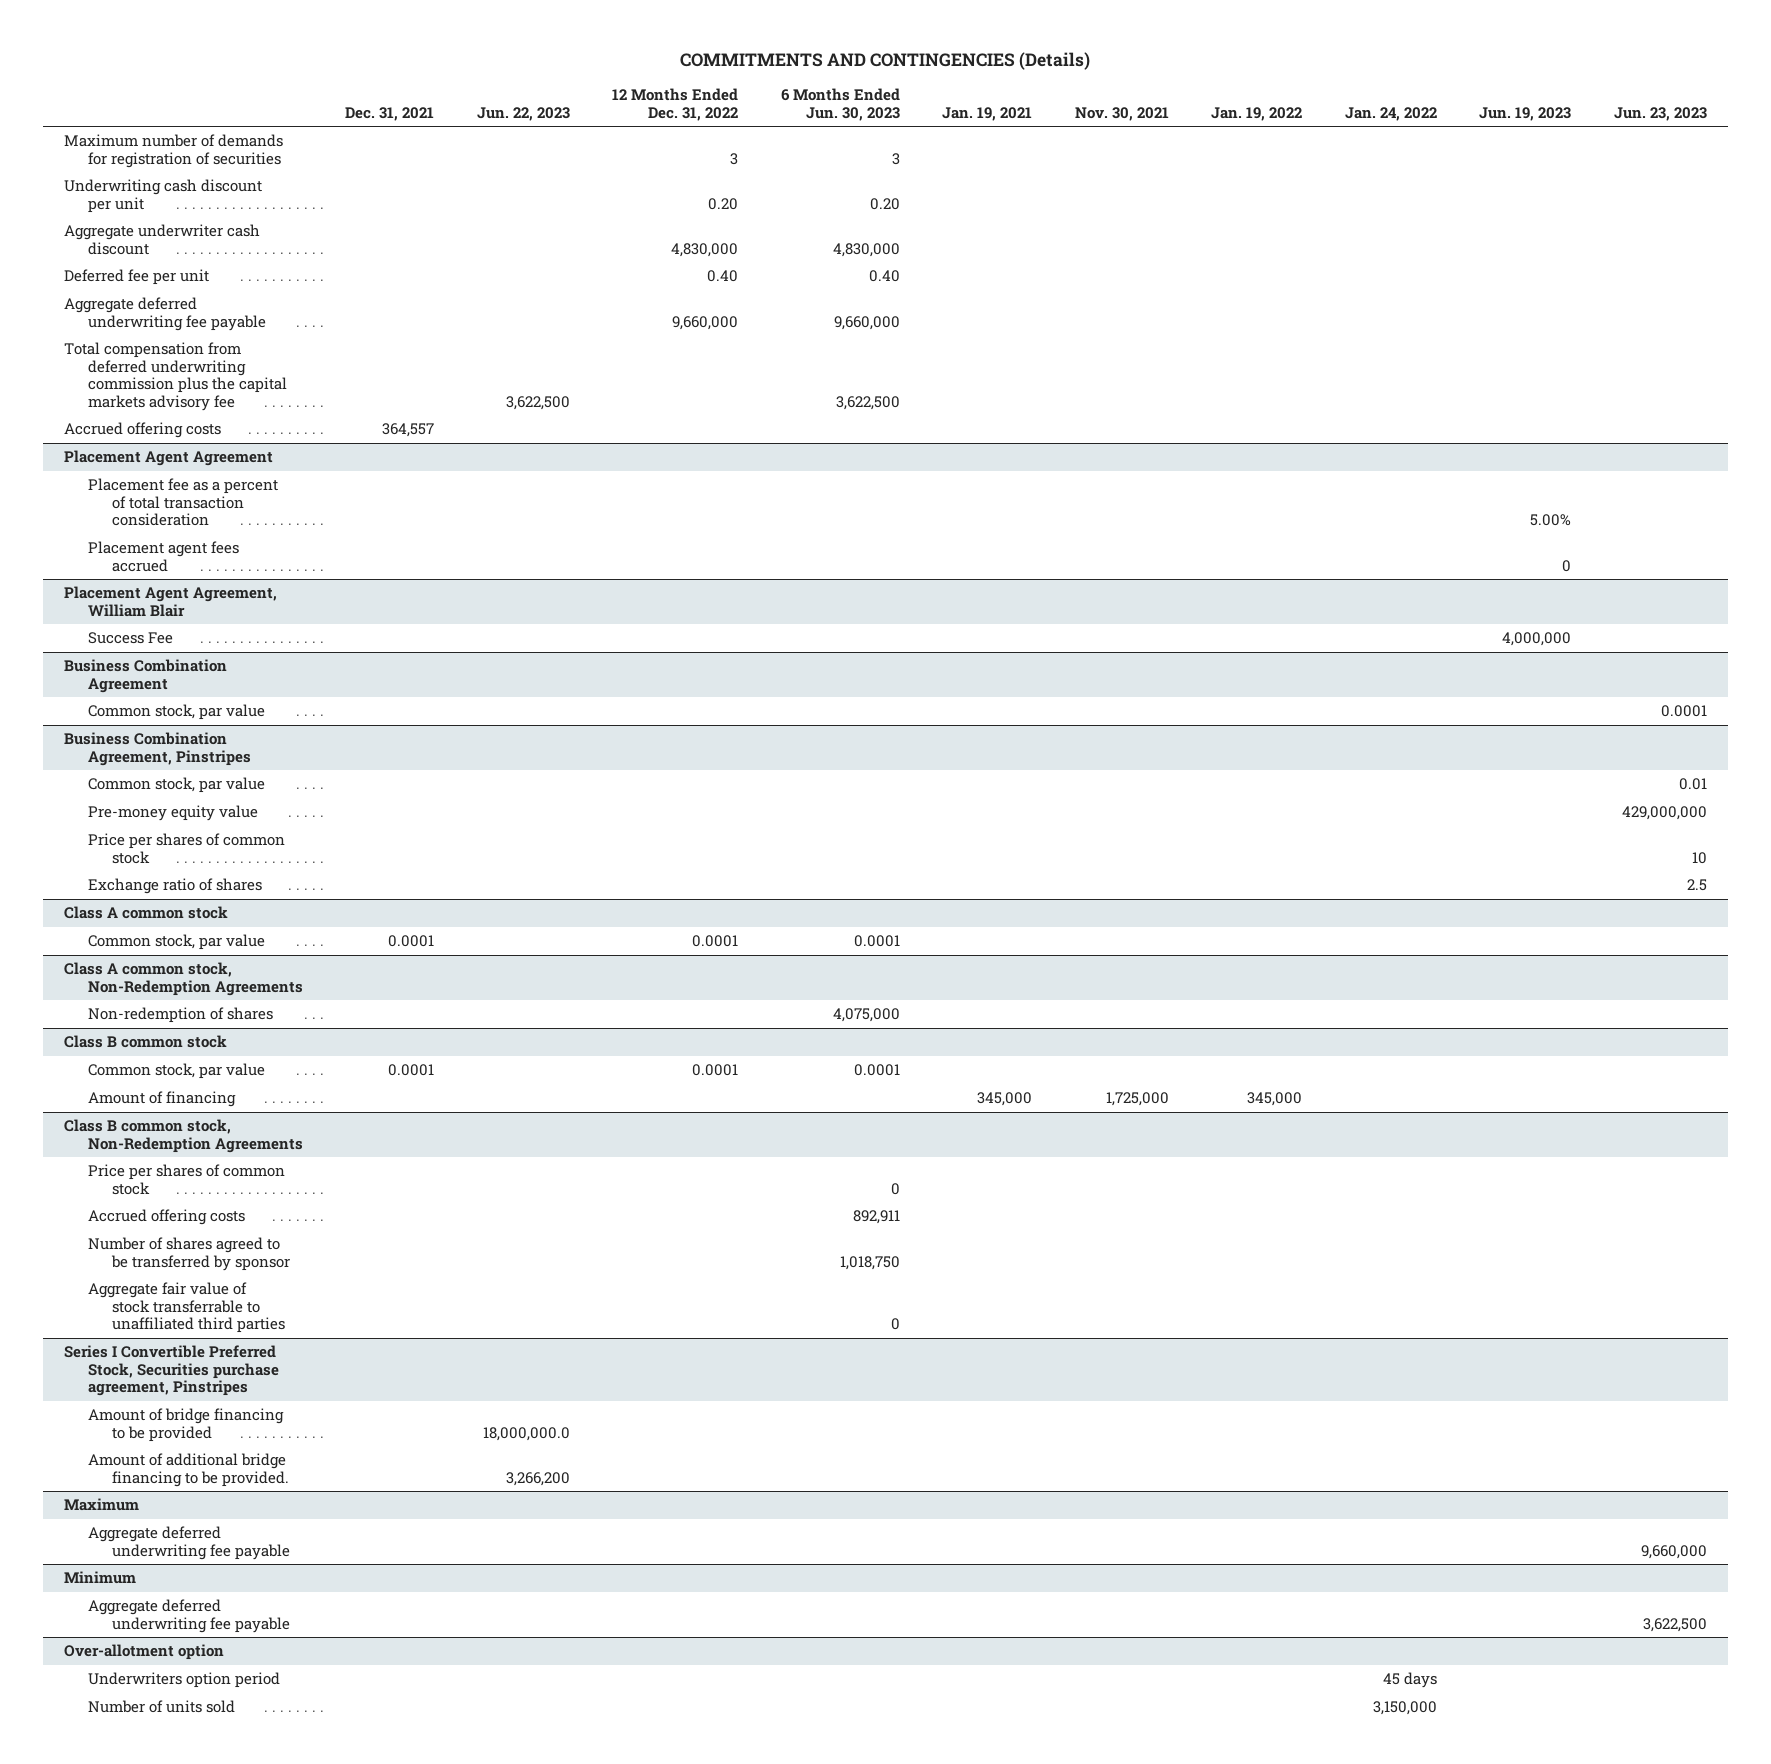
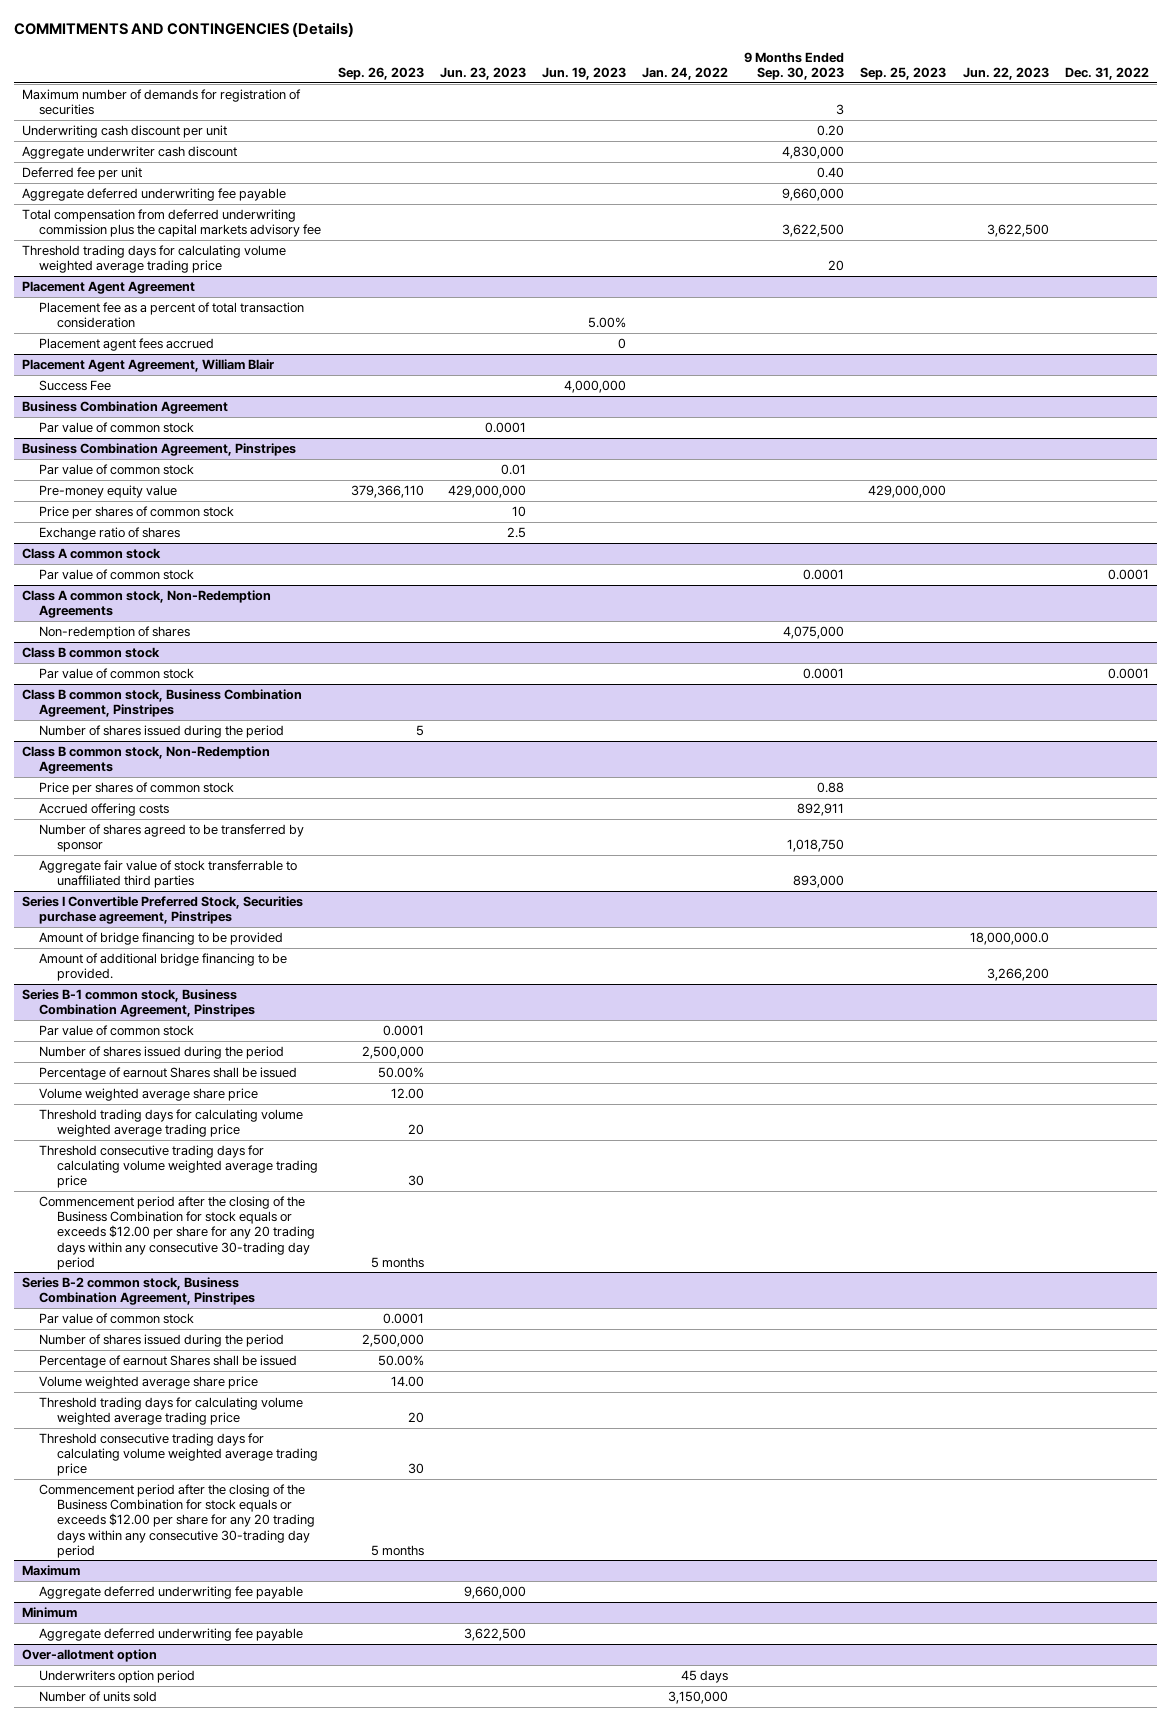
[345,107,435,122] Dec. 31, 2021 -> none
[612,88,739,122] 12 Months Ended Dec. 31, 2022 -> none
[780,88,900,122] 6 Months Ended Jun. 30, 2023 -> none
[942,107,1033,122] Jan. 19, 2021 -> none
[1074,107,1169,122] Nov. 30, 2021 -> none
[1211,107,1303,122] Jan. 19, 2022 -> none
none -> [337,67,424,81] Sep. 26, 2023
none -> [744,52,845,81] 9 Months Ended Sep. 30, 2023
none -> [860,67,947,81] Sep. 25, 2023
none -> [1064,67,1149,81] Dec. 31, 2022
[64,422,222,439] Accrued offering costs -> none
none -> [21,244,286,274] Threshold trading days for calculating volume weighted average trading price
[87,704,265,721] Common stock, par value -> [39,421,195,433] Par value of common stock
[87,777,265,794] Common stock, par value -> [39,463,195,475] Par value of common stock
[87,934,265,951] Common stock, par value -> [39,568,195,580] Par value of common stock
[87,1091,236,1108] Amount of financing -> none
[87,1063,265,1080] Common stock, par value -> [39,667,195,679] Par value of common stock
none -> [21,688,302,718] Class B common stock, Business Combination Agreement, Pinstripes
none -> [39,724,285,738] Number of shares issued during the period
none -> [21,988,256,1018] Series B-1 common stock, Business Combination Agreement, Pinstripes
none -> [39,1024,195,1036] Par value of common stock
none -> [39,1045,285,1059] Number of shares issued during the period
none -> [39,1066,298,1080] Percentage of earnout Shares shall be issued
none -> [39,1087,259,1101] Volume weighted average share price
none -> [39,1108,304,1138] Threshold trading days for calculating volume weighted average trading price
none -> [39,1144,319,1189] Threshold consecutive trading days for calculating volume weighted average trading price
none -> [39,1195,316,1270] Commencement period after the closing of the Business Combination for stock equals or exceeds $12.00 per share for any 20 trading days within any consecutive 30-trading day period
none -> [21,1276,256,1306] Series B-2 common stock, Business Combination Agreement, Pinstripes
none -> [39,1312,195,1324] Par value of common stock
none -> [39,1333,285,1347] Number of shares issued during the period
none -> [39,1354,298,1368] Percentage of earnout Shares shall be issued
none -> [39,1375,259,1389] Volume weighted average share price
none -> [39,1396,304,1426] Threshold trading days for calculating volume weighted average trading price
none -> [39,1432,319,1477] Threshold consecutive trading days for calculating volume weighted average trading price
none -> [39,1483,316,1558] Commencement period after the closing of the Business Combination for stock equals or exceeds $12.00 per share for any 20 trading days within any consecutive 30-trading day period

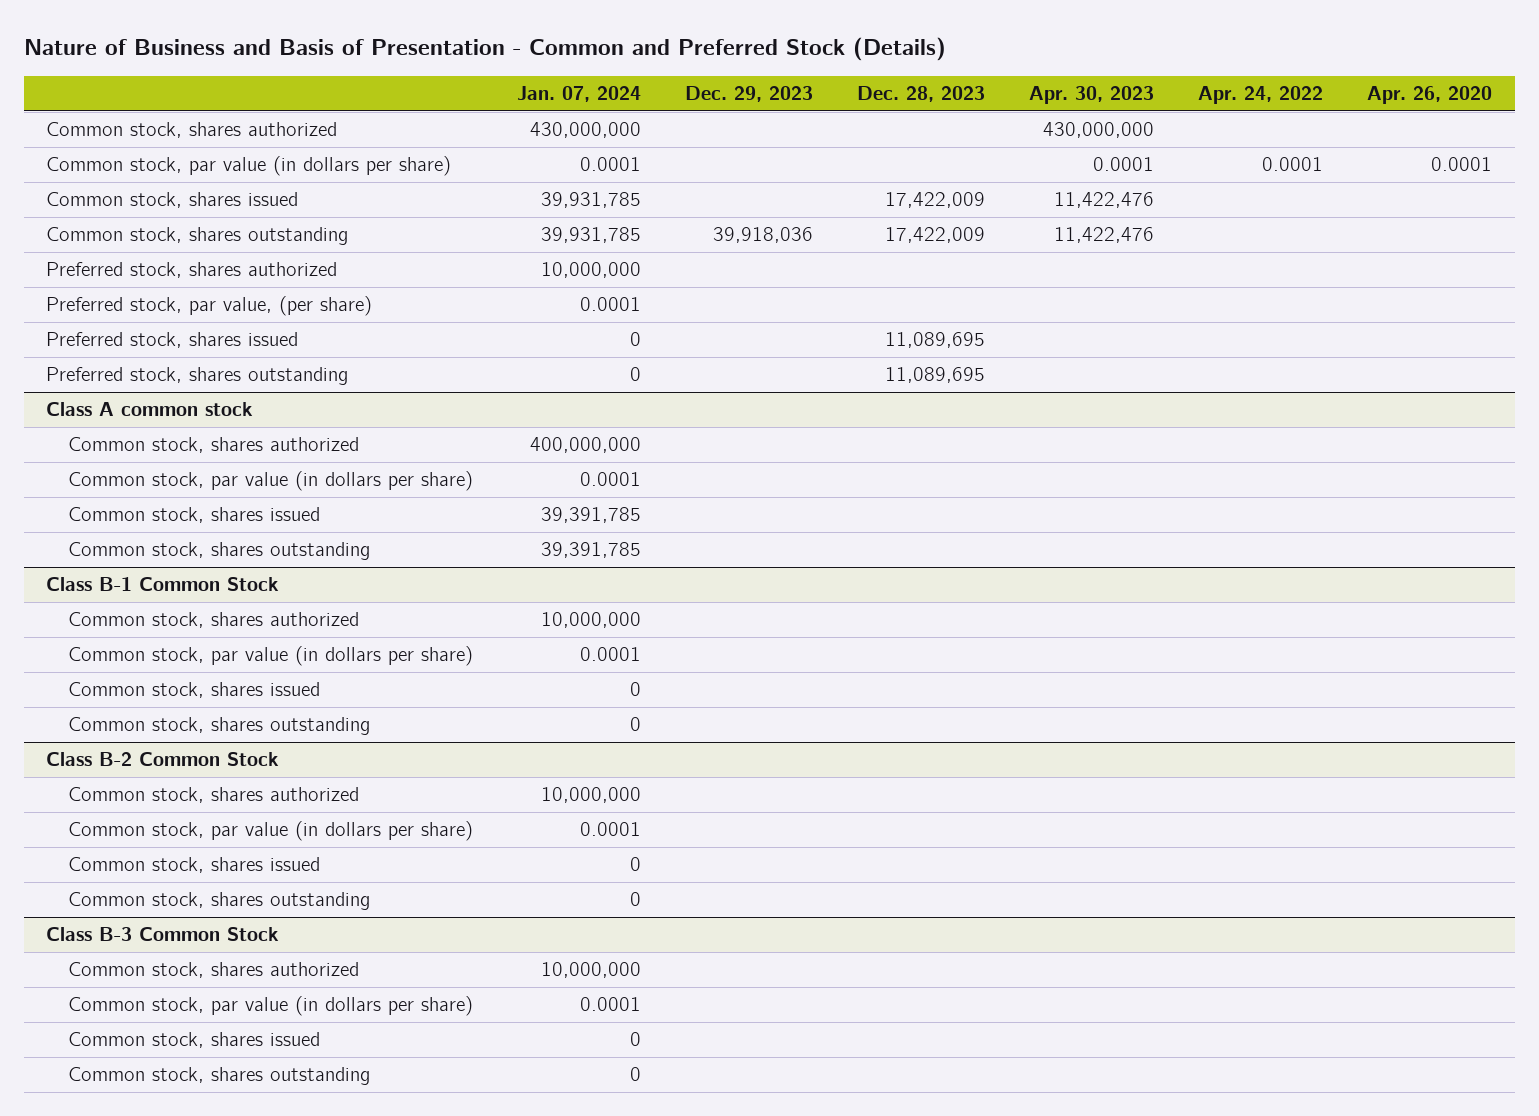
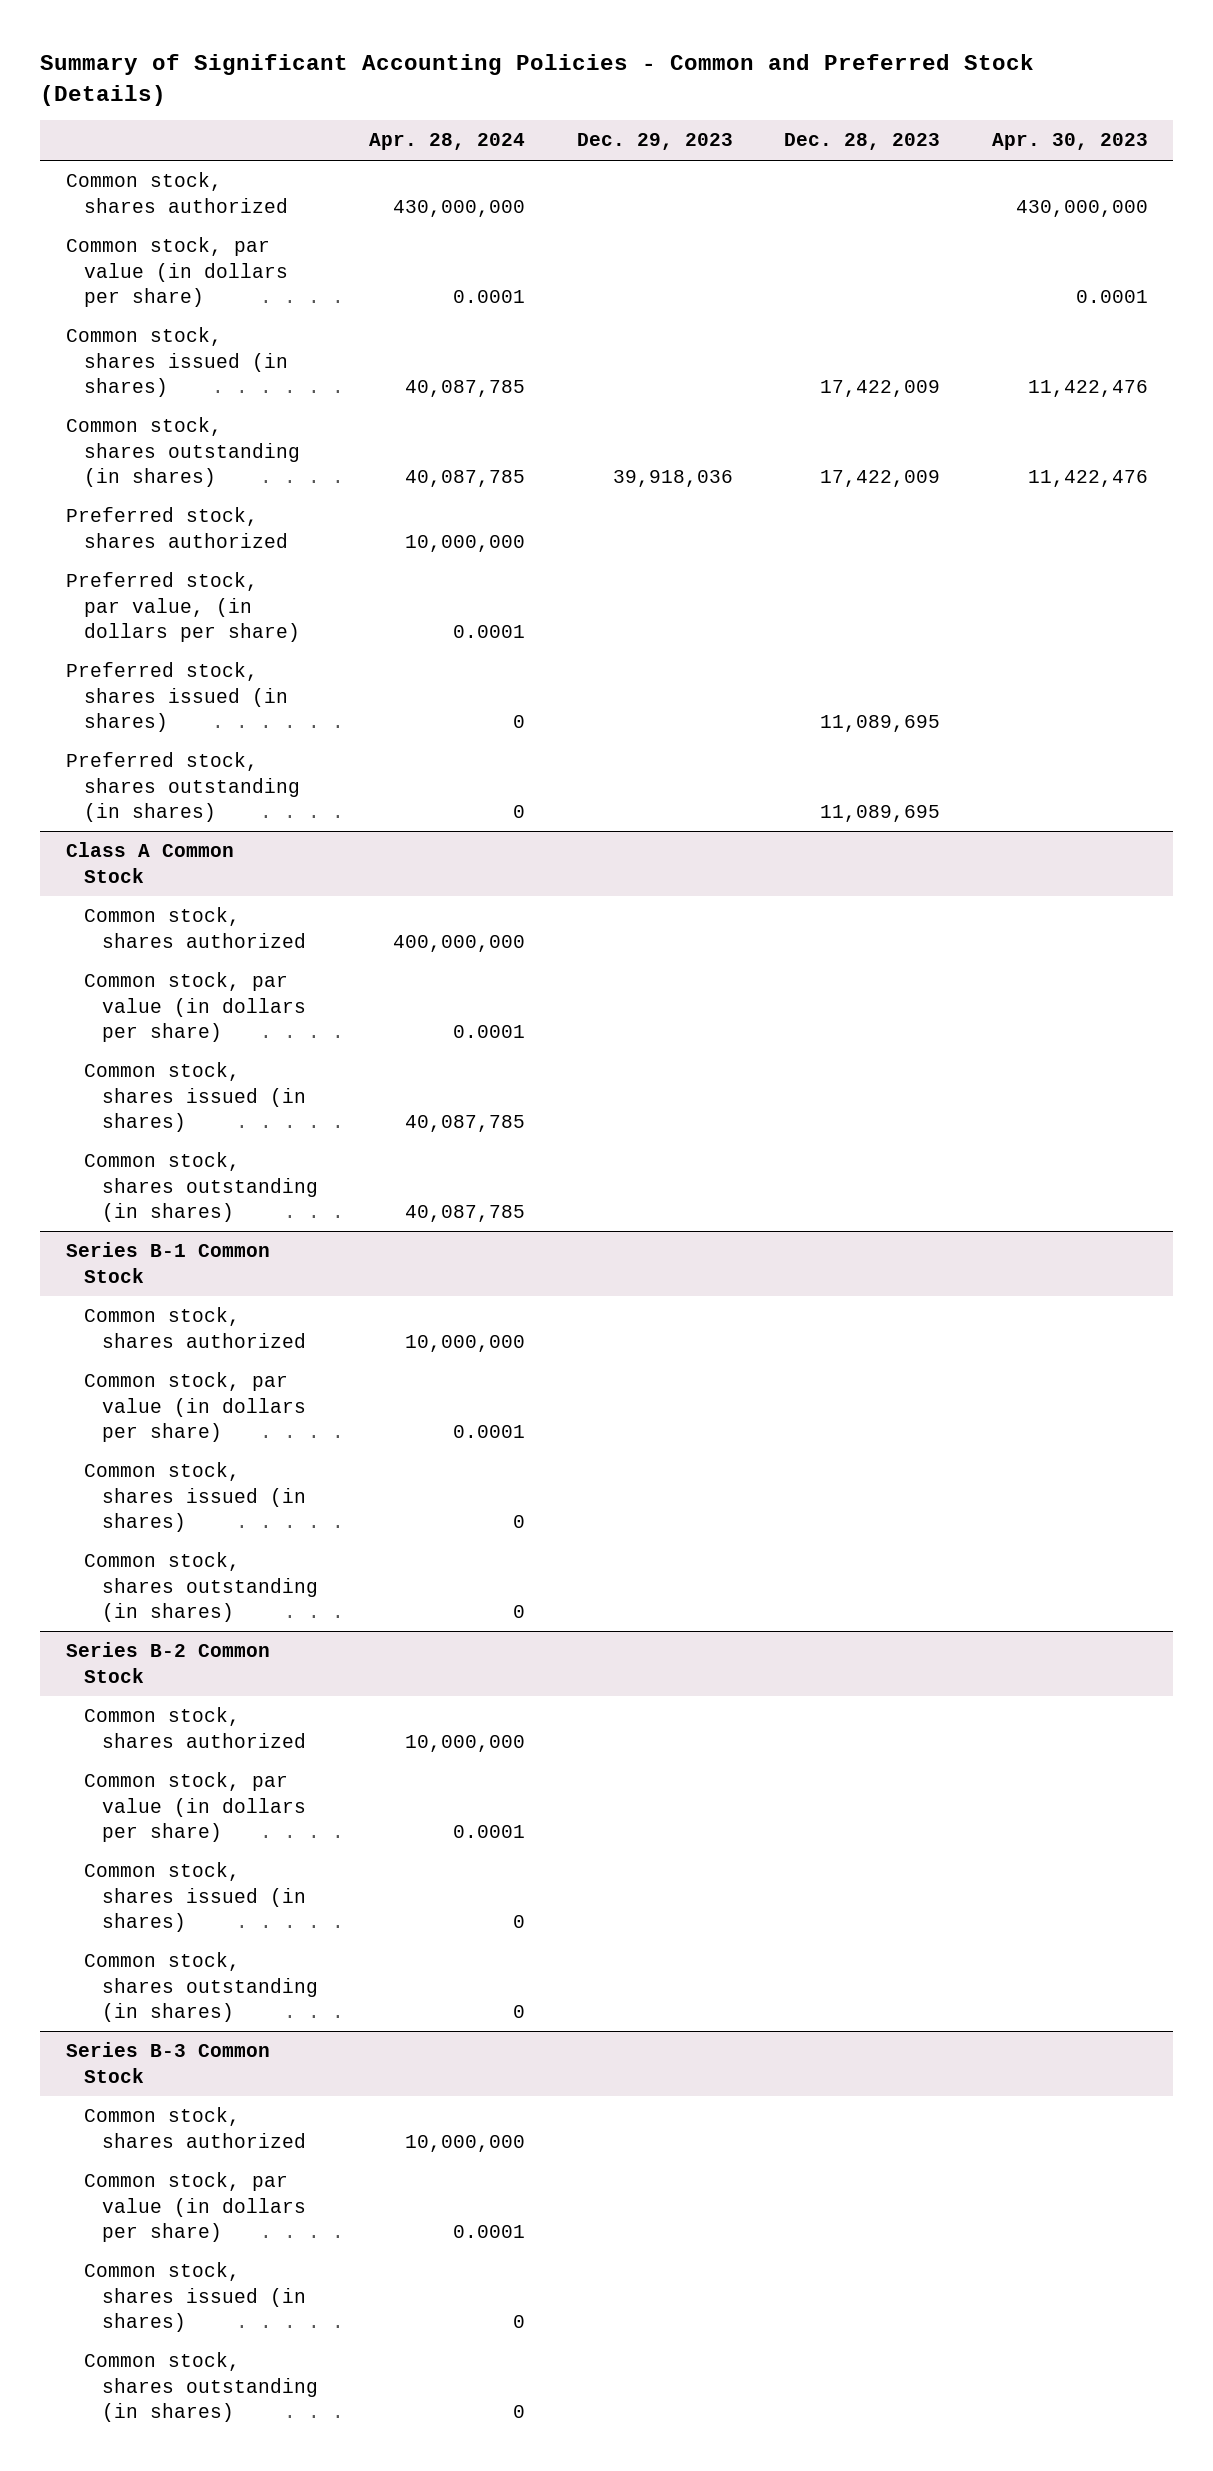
[24,37,947,62] Nature of Business and Basis of Presentation - Common and Preferred Stock (Details) -> [40,54,1035,106] Summary of Significant Accounting Policies - Common and Preferred Stock (Details)
[516,85,641,102] Jan. 07, 2024 -> none
[1198,85,1324,104] Apr. 24, 2022 -> none
[1367,85,1493,104] Apr. 26, 2020 -> none
none -> [369,133,526,151] Apr. 28, 2024
[46,192,299,209] Common stock, shares issued -> [65,327,288,397] Common stock, shares issued (in shares)
[46,227,349,246] Common stock, shares outstanding -> [65,417,300,487] Common stock, shares outstanding (in shares)
[46,296,373,317] Preferred stock, par value, (per share) -> [65,572,300,642] Preferred stock, par value, (in dollars per share)
[46,332,299,349] Preferred stock, shares issued -> [65,662,288,732] Preferred stock, shares issued (in shares)
[46,367,349,386] Preferred stock, shares outstanding -> [65,752,300,822] Preferred stock, shares outstanding (in shares)
[46,402,254,417] Class A common stock -> [65,842,234,883] Class A Common Stock
[46,577,280,592] Class B-1 Common Stock -> none
[67,612,359,629] Common stock, shares authorized -> none
[67,646,473,667] Common stock, par value (in dollars per share) -> none
[67,682,320,699] Common stock, shares issued -> none
[67,717,370,736] Common stock, shares outstanding -> none
[46,752,280,767] Class B-2 Common Stock -> none
[67,787,359,804] Common stock, shares authorized -> none
[67,821,473,842] Common stock, par value (in dollars per share) -> none
[67,857,320,874] Common stock, shares issued -> none
[67,892,370,911] Common stock, shares outstanding -> none
[46,927,280,942] Class B-3 Common Stock -> none
[67,962,359,979] Common stock, shares authorized -> none
[67,996,473,1017] Common stock, par value (in dollars per share) -> none
[67,1032,320,1049] Common stock, shares issued -> none
[67,1067,370,1086] Common stock, shares outstanding -> none
[67,507,320,524] Common stock, shares issued -> [83,1062,307,1132] Common stock, shares issued (in shares)
[67,542,370,561] Common stock, shares outstanding -> [83,1152,319,1222] Common stock, shares outstanding (in shares)
none -> [65,1242,270,1283] Series B-1 Common Stock
none -> [83,1307,307,1348] Common stock, shares authorized
none -> [83,1372,307,1442] Common stock, par value (in dollars per share)
none -> [83,1462,307,1532] Common stock, shares issued (in shares)
none -> [83,1552,319,1622] Common stock, shares outstanding (in shares)
none -> [65,1642,270,1683] Series B-2 Common Stock
none -> [83,1707,307,1748] Common stock, shares authorized
none -> [83,1772,307,1842] Common stock, par value (in dollars per share)
none -> [83,1862,307,1932] Common stock, shares issued (in shares)
none -> [83,1952,319,2022] Common stock, shares outstanding (in shares)
none -> [65,2042,270,2083] Series B-3 Common Stock
none -> [83,2107,307,2148] Common stock, shares authorized
none -> [83,2172,307,2242] Common stock, par value (in dollars per share)
none -> [83,2262,307,2332] Common stock, shares issued (in shares)
none -> [83,2352,319,2422] Common stock, shares outstanding (in shares)

